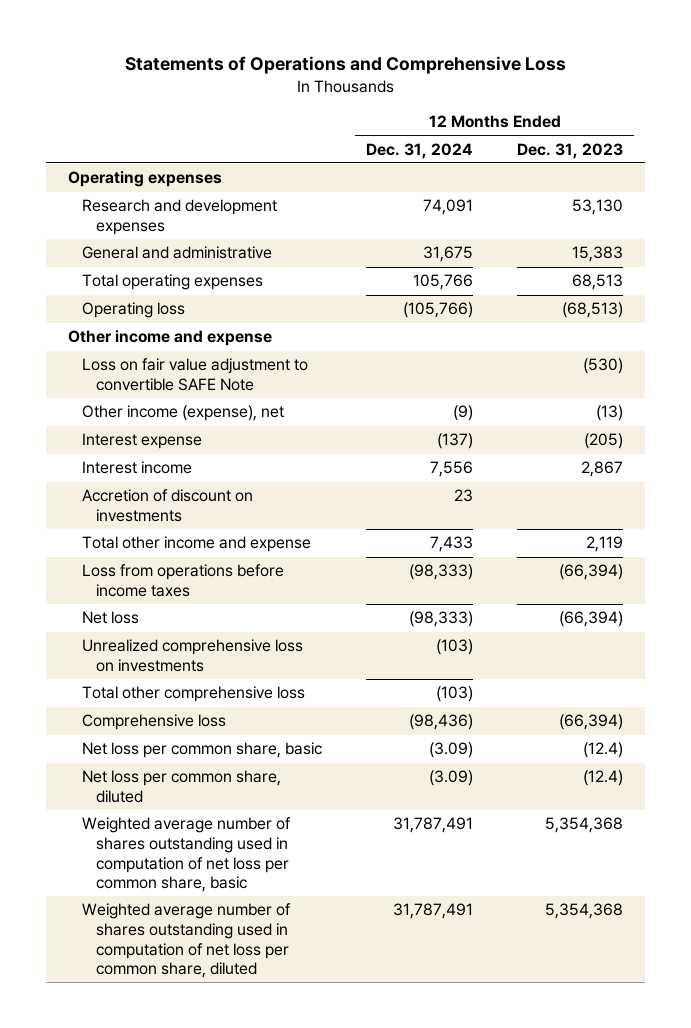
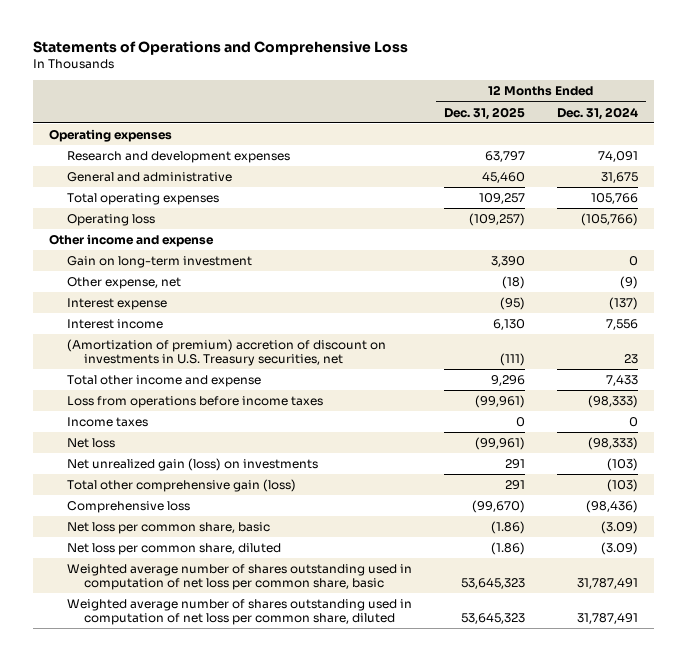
[517,142,624,159] Dec. 31, 2023 -> none
none -> [443,106,525,120] Dec. 31, 2025
[81,358,308,392] Loss on fair value adjustment to convertible SAFE Note -> none
none -> [66,256,252,269] Gain on long-term investment
[81,405,284,422] Other income (expense), net -> [66,277,181,290] Other expense, net
[81,489,253,523] Accretion of discount on investments -> none
none -> [66,339,386,367] (Amortization of premium) accretion of discount on investments in U.S. Treasury securities, net
none -> [66,417,148,428] Income taxes
[81,639,303,673] Unrealized comprehensive loss on investments -> [66,458,318,472] Net unrealized gain (loss) on investments
[81,686,305,703] Total other comprehensive loss -> [66,479,296,493] Total other comprehensive gain (loss)

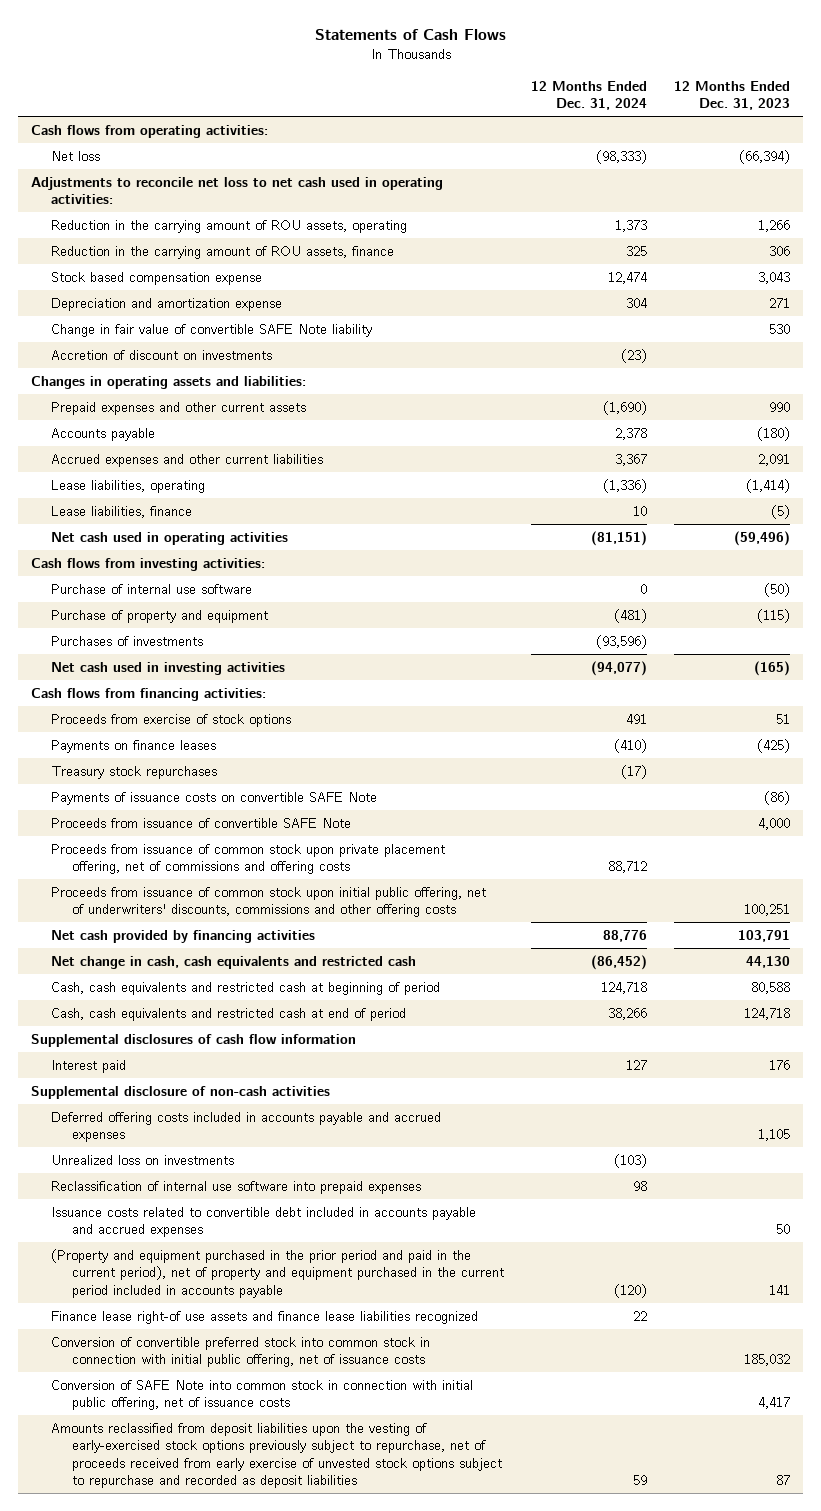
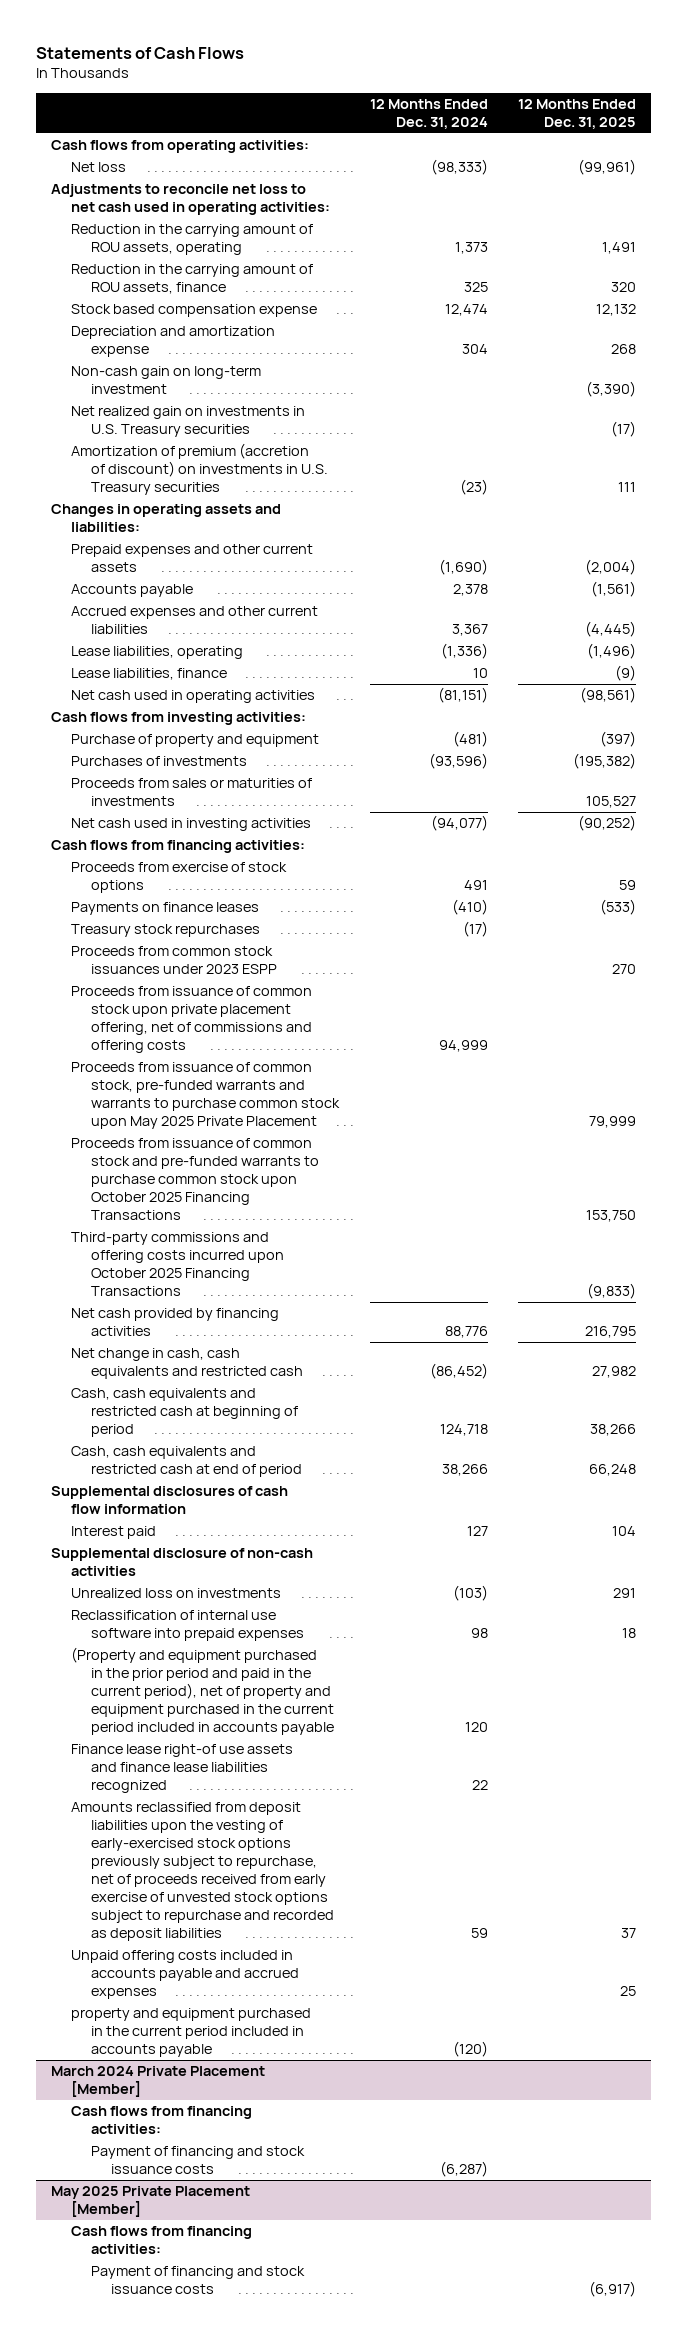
[673,80,790,111] 12 Months Ended Dec. 31, 2023 -> none
none -> [517,98,636,129] 12 Months Ended Dec. 31, 2025
[51,323,373,337] Change in fair value of convertible SAFE Note liability -> none
none -> [71,366,262,395] Non-cash gain on long-term investment
none -> [71,406,306,438] Net realized gain on investments in U.S. Treasury securities
[51,349,273,360] Accretion of discount on investments -> [71,443,329,496] Amortization of premium (accretion of discount) on investments in U.S. Treasury securities
[51,583,253,594] Purchase of internal use software -> none
none -> [71,778,313,807] Proceeds from sales or maturities of investments
[51,791,378,805] Payments of issuance costs on convertible SAFE Note -> none
[51,817,352,828] Proceeds from issuance of convertible SAFE Note -> none
none -> [71,946,278,975] Proceeds from common stock issuances under 2023 ESPP
[607,861,647,874] 88,712 -> [438,1040,488,1053] 94,999
[51,886,487,918] Proceeds from issuance of common stock upon initial public offering, net of underwriters' discounts, commissions and other offering costs -> [71,1062,341,1130] Proceeds from issuance of common stock, pre-funded warrants and warrants to purchase common stock upon May 2025 Private Placement
none -> [71,1138,320,1221] Proceeds from issuance of common stock and pre-funded warrants to purchase common stock upon October 2025 Financing Transactions
none -> [71,1232,285,1297] Third-party commissions and offering costs incurred upon October 2025 Financing Transactions
[51,1111,442,1143] Deferred offering costs included in accounts payable and accrued expenses -> none
[51,1206,477,1238] Issuance costs related to convertible debt included in accounts payable and accrued expenses -> none
[613,1283,647,1298] (120) -> [464,1722,488,1733] 120
[51,1336,431,1368] Conversion of convertible preferred stock into common stock in connection with initial public offering, net of issuance costs -> none
[51,1379,474,1411] Conversion of SAFE Note into common stock in connection with initial public offering, net of issuance costs -> none
none -> [71,1950,300,2000] Unpaid offering costs included in accounts payable and accrued expenses
none -> [71,2008,312,2058] property and equipment purchased in the current period included in accounts payable
none -> [51,2066,266,2098] March 2024 Private Placement [Member]
none -> [71,2106,253,2135] Cash flows from financing activities:
none -> [91,2146,306,2175] Payment of financing and stock issuance costs
none -> [51,2186,251,2218] May 2025 Private Placement [Member]
none -> [71,2226,253,2255] Cash flows from financing activities:
none -> [91,2266,306,2295] Payment of financing and stock issuance costs

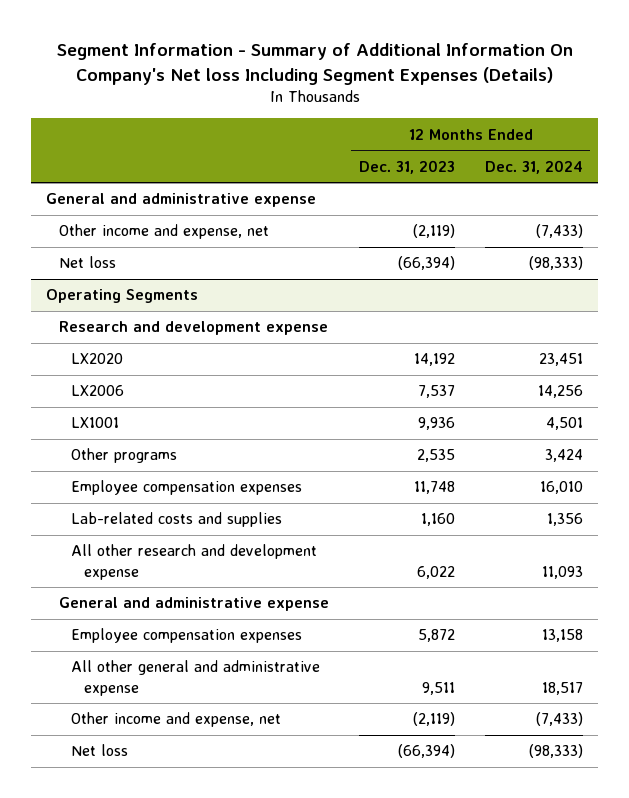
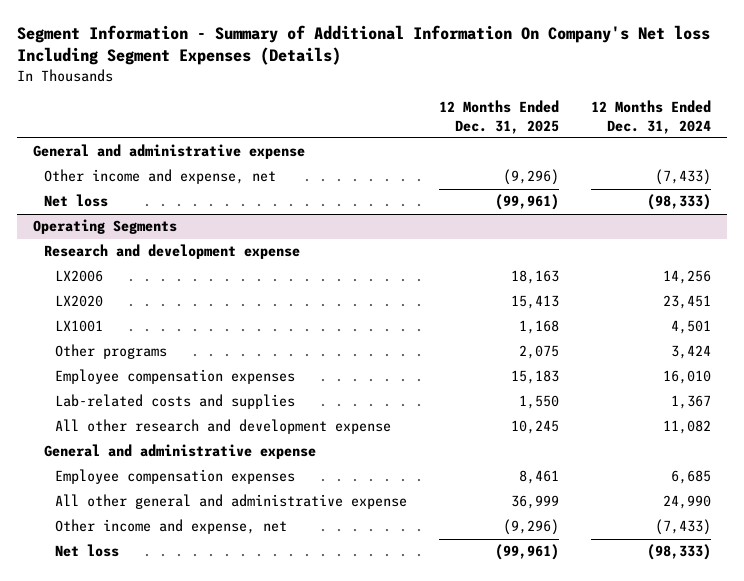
[358,159,455,174] Dec. 31, 2023 -> none
none -> [439,100,560,134] 12 Months Ended Dec. 31, 2025
[71,353,124,365] LX2020 -> [55,295,104,308] LX2020
[546,513,583,527] 1,356 -> [670,395,711,410] 1,367
[541,565,583,579] 11,093 -> [662,420,711,435] 11,082
[541,629,583,643] 13,158 -> [670,470,711,485] 6,685
[541,681,583,695] 18,517 -> [662,495,711,510] 24,990

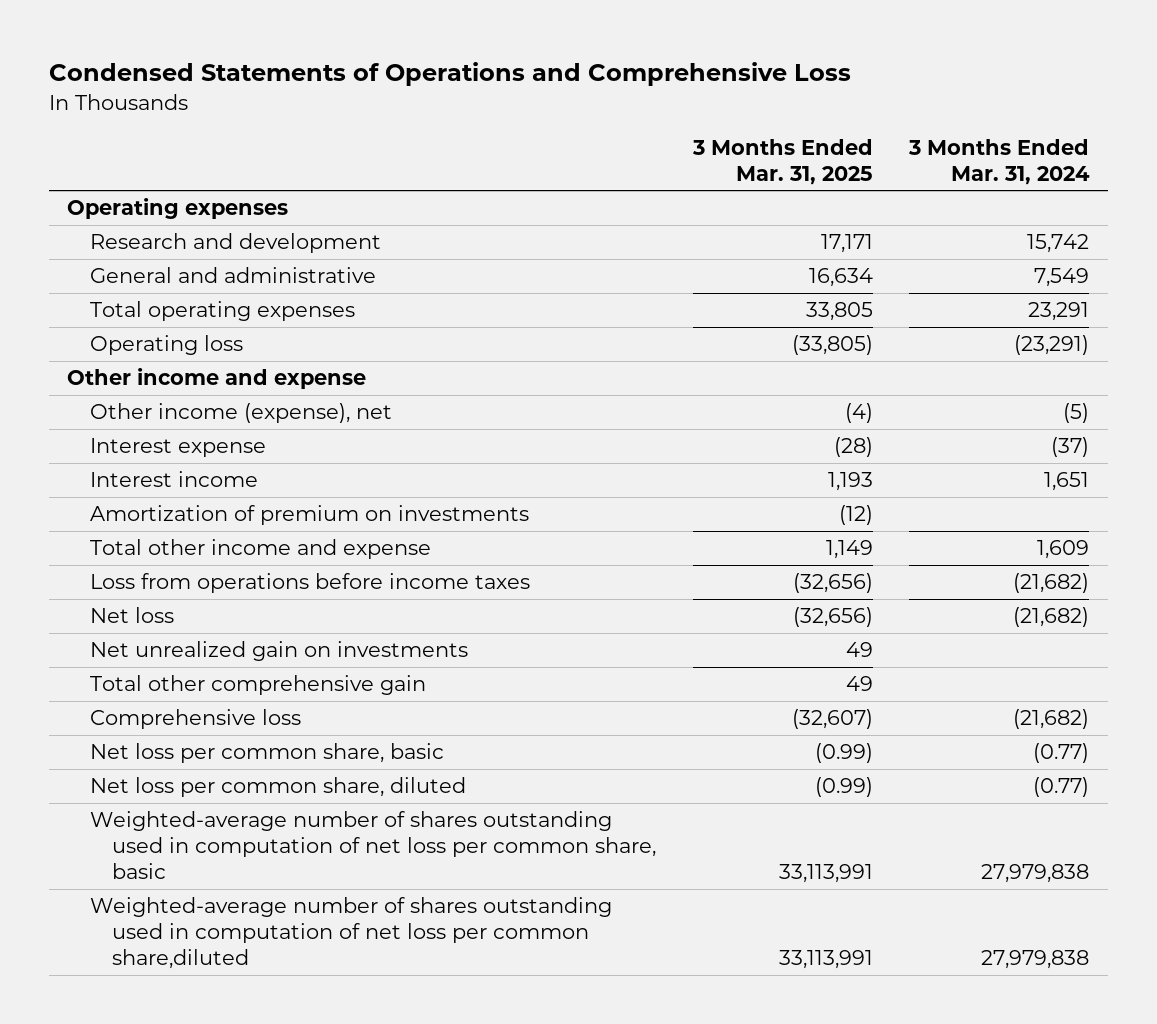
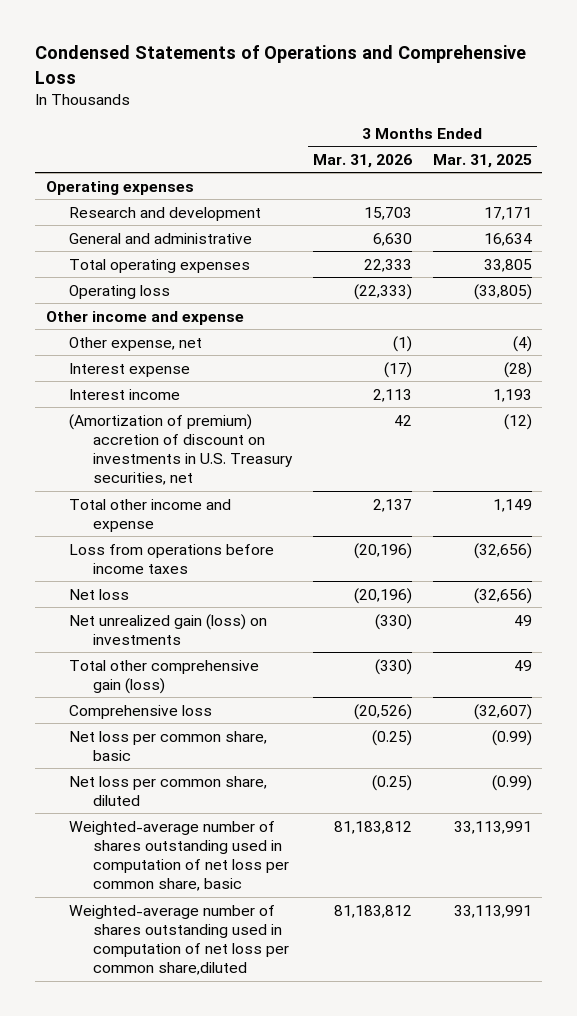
[908,138,1091,185] 3 Months Ended Mar. 31, 2024 -> none
none -> [312,153,412,168] Mar. 31, 2026
[89,403,392,424] Other income (expense), net -> [69,336,203,351] Other expense, net
[89,505,529,526] Amortization of premium on investments -> none
none -> [69,413,294,486] (Amortization of premium) accretion of discount on investments in U.S. Treasury securities, net
[89,641,468,662] Net unrealized gain on investments -> [69,613,268,645] Net unrealized gain (loss) on investments
[89,675,426,696] Total other comprehensive gain -> [69,659,260,694] Total other comprehensive gain (loss)

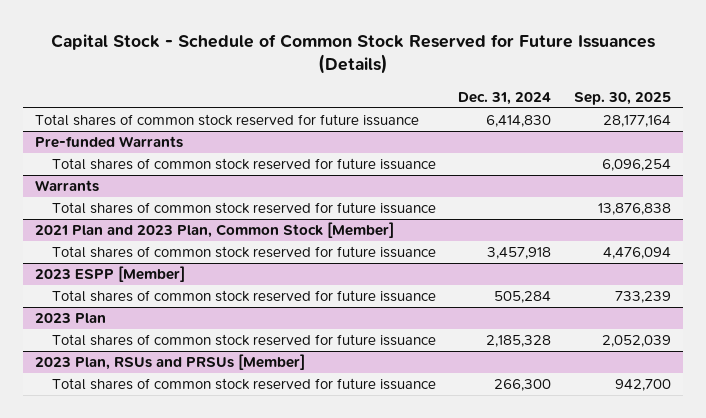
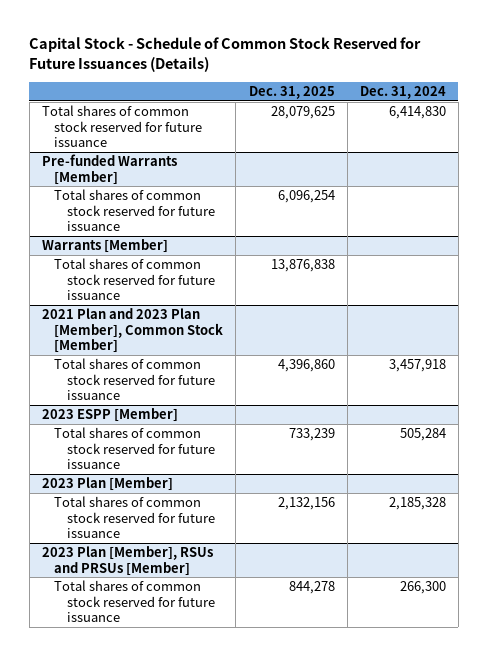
[574,91,672,105] Sep. 30, 2025 -> none
none -> [248,86,335,100] Dec. 31, 2025
[34,136,183,149] Pre-funded Warrants -> [42,154,178,185] Pre-funded Warrants [Member]
[34,180,99,193] Warrants -> [42,239,169,254] Warrants [Member]
[34,222,394,239] 2021 Plan and 2023 Plan, Common Stock [Member] -> [42,308,224,353] 2021 Plan and 2023 Plan [Member], Common Stock [Member]
[34,313,106,324] 2023 Plan -> [42,477,174,492] 2023 Plan [Member]
[34,354,305,371] 2023 Plan, RSUs and PRSUs [Member] -> [42,546,214,576] 2023 Plan [Member], RSUs and PRSUs [Member]

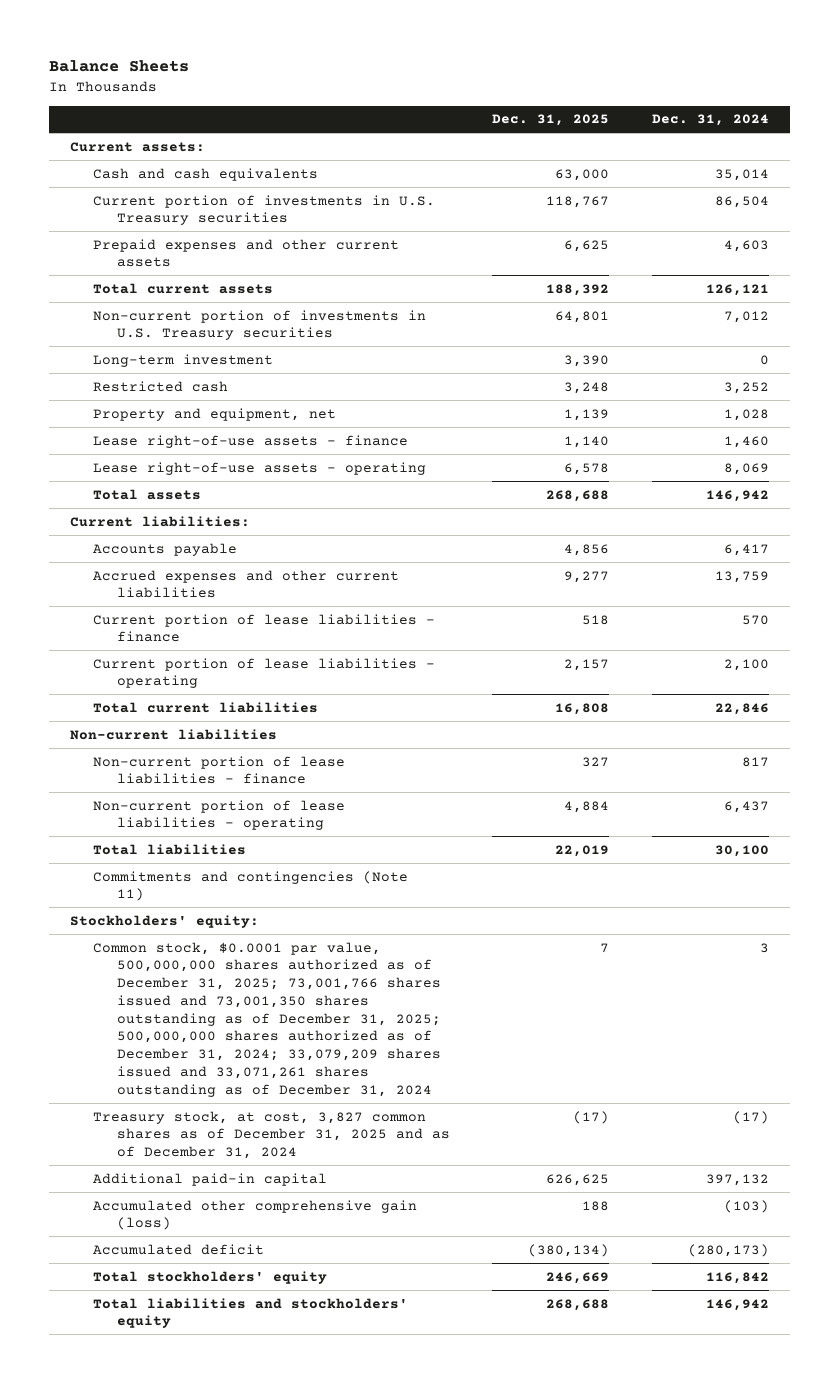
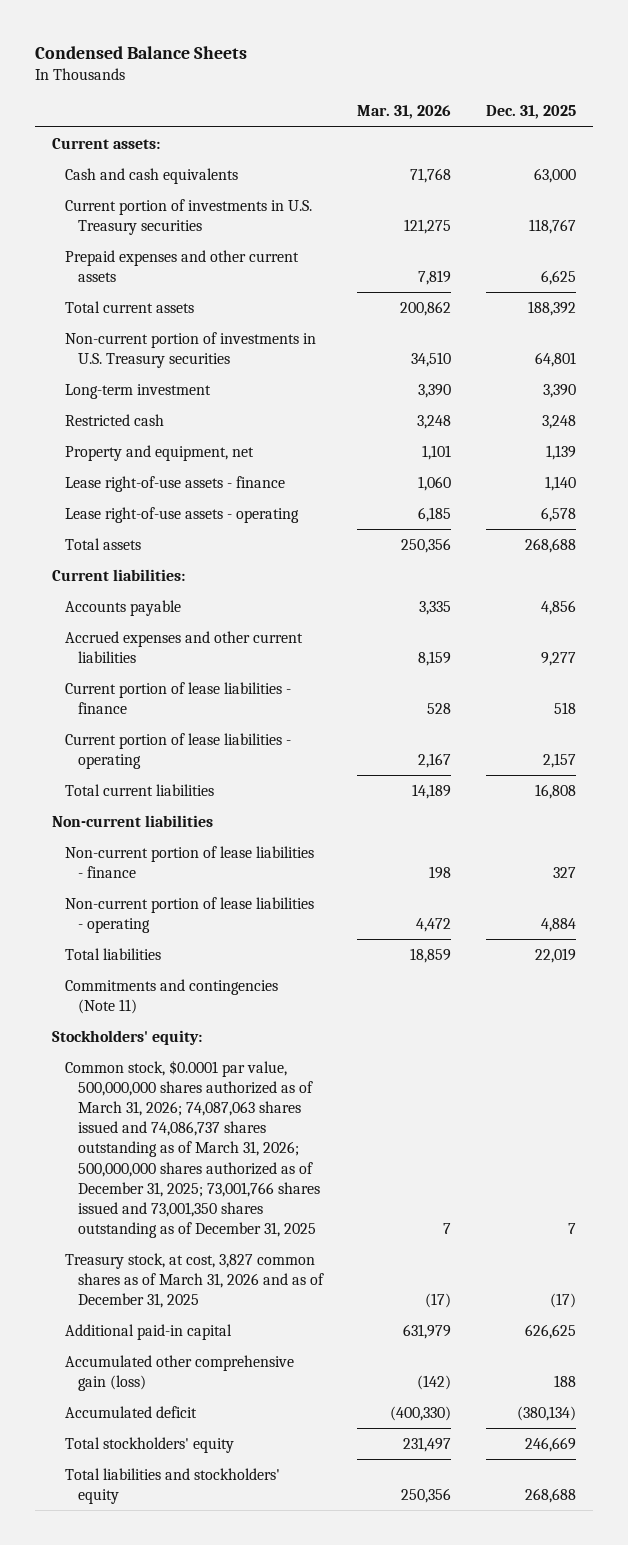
[48,60,189,73] Balance Sheets -> [34,46,247,60] Condensed Balance Sheets
[651,114,769,127] Dec. 31, 2024 -> none
none -> [357,105,452,120] Mar. 31, 2026
[93,941,441,1097] Common stock, $0.0001 par value, 500,000,000 shares authorized as of December 31, 2025; 73,001,766 shares issued and 73,001,350 shares outstanding as of December 31, 2025; 500,000,000 shares authorized as of December 31, 2024; 33,079,209 shares issued and 33,071,261 shares outstanding as of December 31, 2024 -> [64,1059,320,1239] Common stock, $0.0001 par value, 500,000,000 shares authorized as of March 31, 2026; 74,087,063 shares issued and 74,086,737 shares outstanding as of March 31, 2026; 500,000,000 shares authorized as of December 31, 2025; 73,001,766 shares issued and 73,001,350 shares outstanding as of December 31, 2025
[93,1110,450,1160] Treasury stock, at cost, 3,827 common shares as of December 31, 2025 and as of December 31, 2024 -> [64,1252,324,1309] Treasury stock, at cost, 3,827 common shares as of March 31, 2026 and as of December 31, 2025

